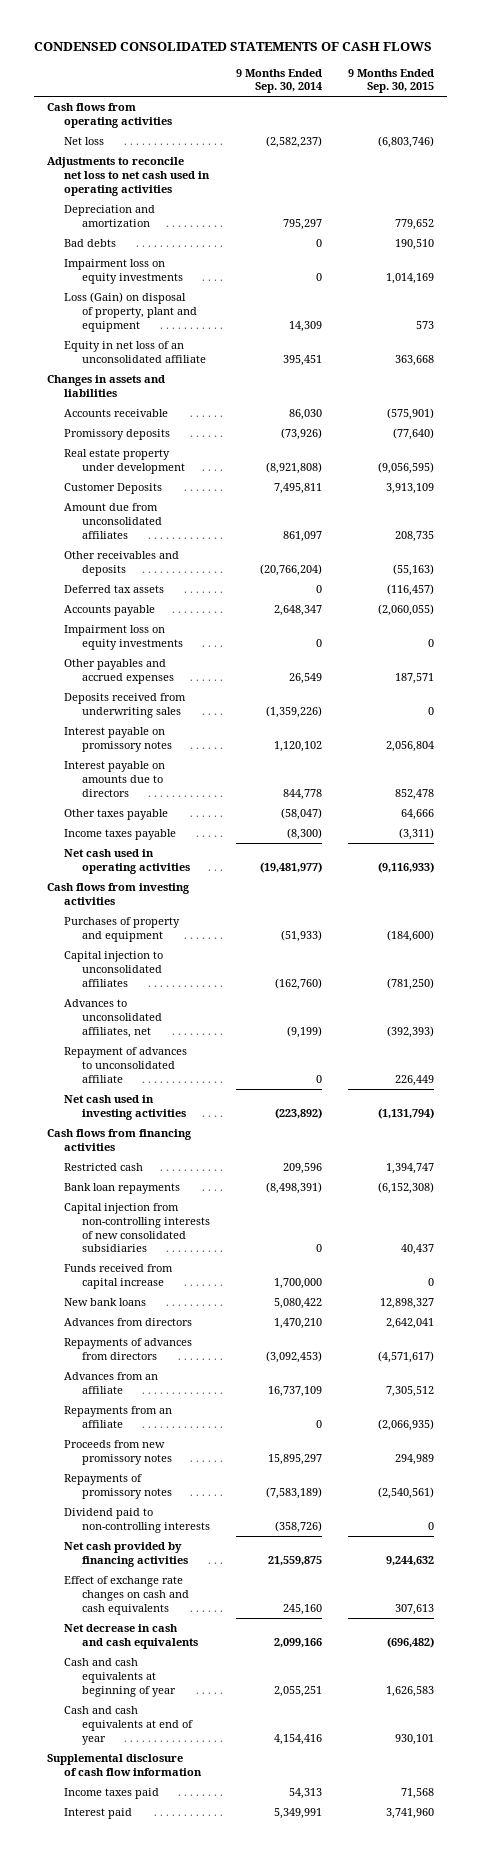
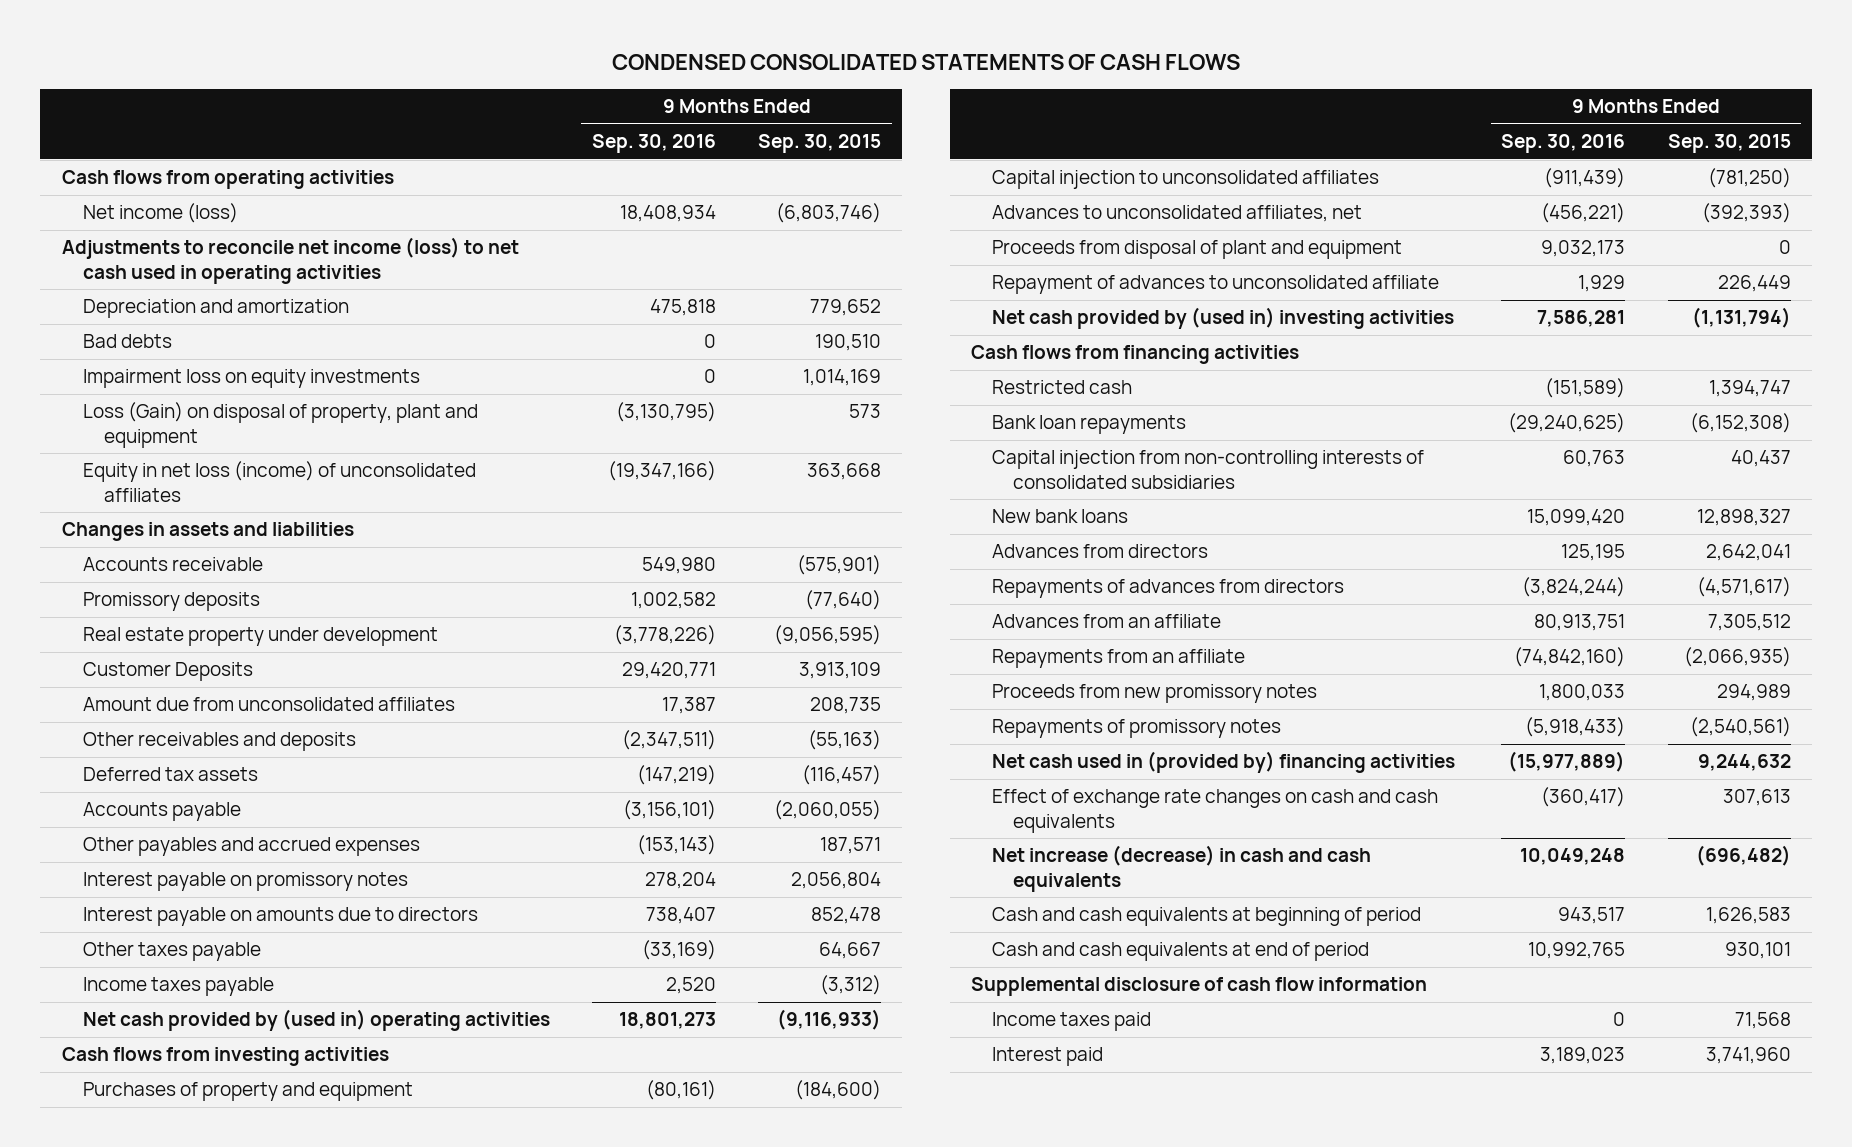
[235,68,322,94] 9 Months Ended Sep. 30, 2014 -> none
none -> [591,134,716,154] Sep. 30, 2016
[64,137,105,146] Net loss -> [82,203,238,224] Net income (loss)
[46,157,211,196] Adjustments to reconcile net loss to net cash used in operating activities -> [61,237,519,284] Adjustments to reconcile net income (loss) to net cash used in operating activities
[64,341,206,363] Equity in net loss of an unconsolidated affiliate -> [82,461,476,502] Equity in net loss (income) of unconsolidated affiliates
[64,625,183,650] Impairment loss on equity investments -> none
[64,693,187,718] Deposits received from underwriting sales -> none
[400,809,434,821] 64,666 -> [819,942,882,960] 64,667
[398,828,434,841] (3,311) -> [820,975,882,996] (3,312)
[64,849,190,874] Net cash used in operating activities -> [82,1009,550,1032] Net cash provided by (used in) operating activities
none -> [991,240,1402,260] Proceeds from disposal of plant and equipment
[64,1095,186,1120] Net cash used in investing activities -> [991,307,1454,330] Net cash provided by (used in) investing activities
[64,1264,174,1289] Funds received from capital increase -> none
[64,1203,210,1253] Capital injection from non-controlling interests of new consolidated subsidiaries -> [991,450,1424,489] Capital injection from non-controlling interests of consolidated subsidiaries
[64,1508,210,1533] Dividend paid to non-controlling interests -> none
[64,1542,188,1567] Net cash provided by financing activities -> [991,751,1455,774] Net cash used in (provided by) financing activities
[64,1624,198,1649] Net decrease in cash and cash equivalents -> [991,845,1371,892] Net increase (decrease) in cash and cash equivalents
[64,1658,176,1697] Cash and cash equivalents at beginning of year -> [991,907,1421,927] Cash and cash equivalents at beginning of period
[64,1706,193,1745] Cash and cash equivalents at end of year -> [991,942,1369,962] Cash and cash equivalents at end of period

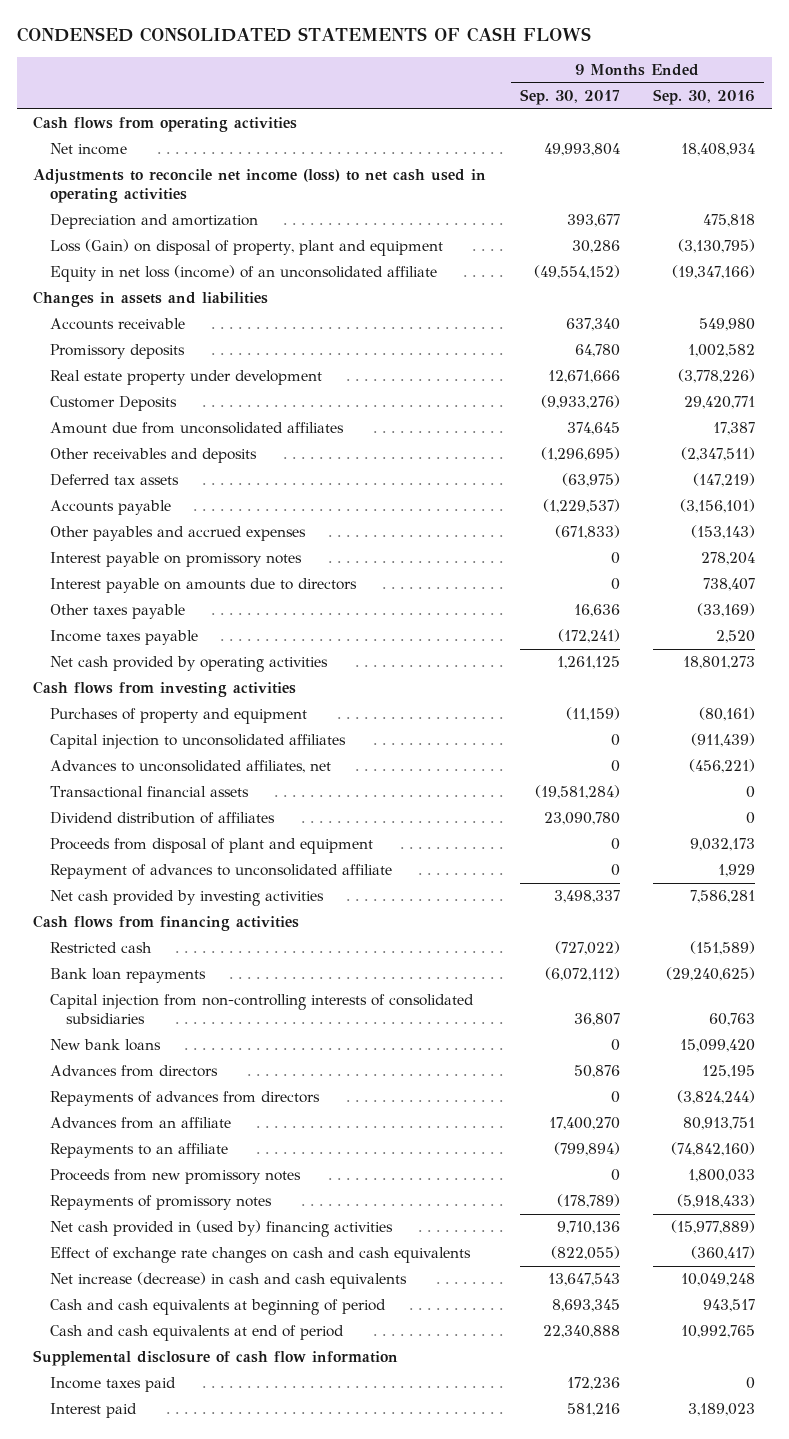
[758,134,882,154] Sep. 30, 2015 -> none
none -> [519,89,620,106] Sep. 30, 2017
[82,203,238,224] Net income (loss) -> [49,143,127,156] Net income
[82,334,172,349] Bad debts -> none
[82,369,420,389] Impairment loss on equity investments -> none
[82,461,476,502] Equity in net loss (income) of unconsolidated affiliates -> [49,265,437,283] Equity in net loss (income) of an unconsolidated affiliate
[82,1009,550,1032] Net cash provided by (used in) operating activities -> [49,656,328,673] Net cash provided by operating activities
none -> [49,786,249,799] Transactional financial assets
none -> [49,812,275,825] Dividend distribution of affiliates
[991,307,1454,330] Net cash provided by (used in) investing activities -> [49,890,324,907] Net cash provided by investing activities
[991,649,1245,669] Repayments from an affiliate -> [49,1143,228,1159] Repayments to an affiliate
[991,751,1455,774] Net cash used in (provided by) financing activities -> [49,1220,393,1238] Net cash provided in (used by) financing activities

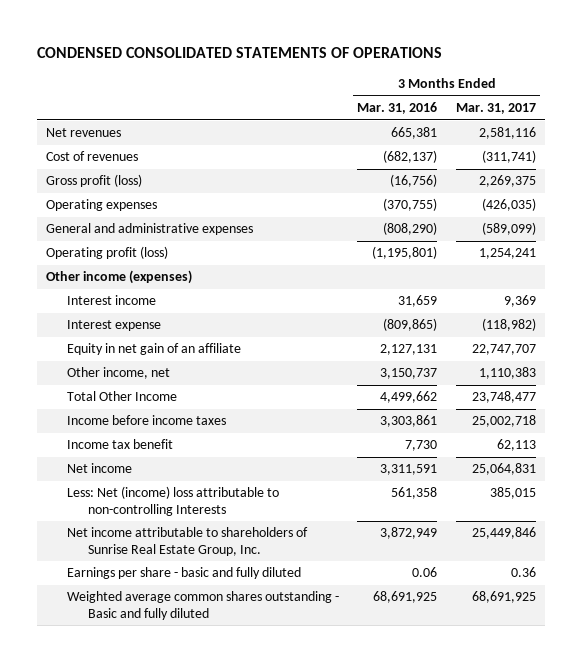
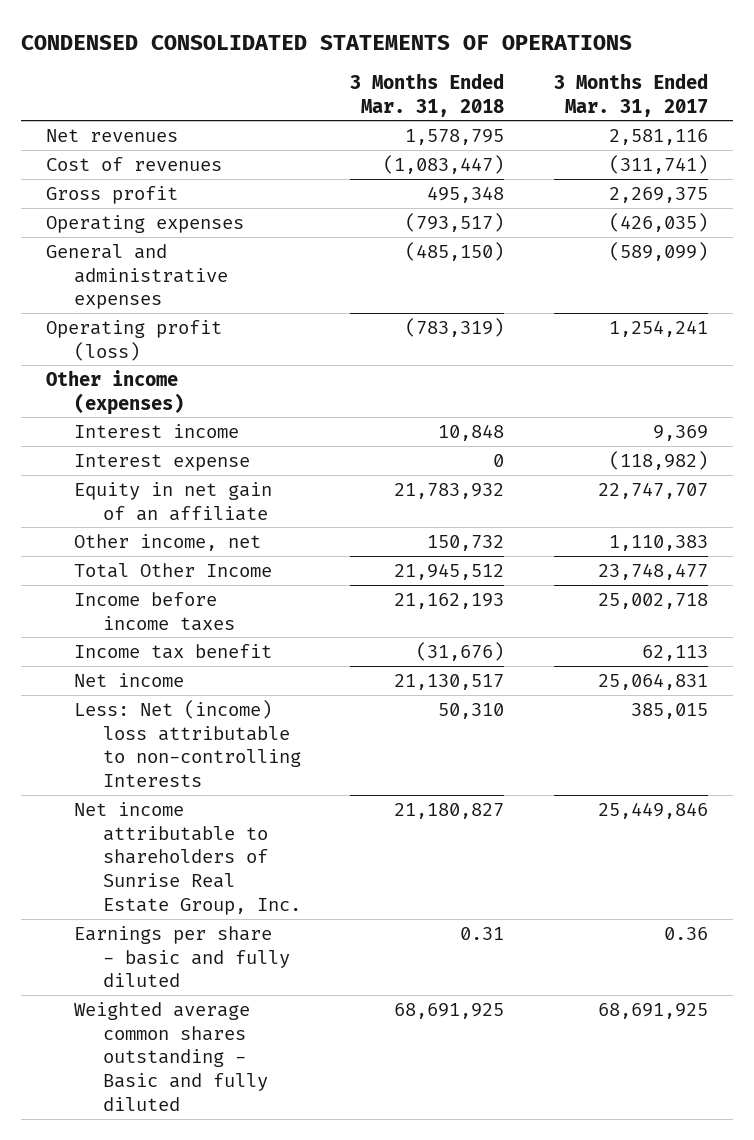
[357,101,438,114] Mar. 31, 2016 -> none
none -> [350,72,505,117] 3 Months Ended Mar. 31, 2018
[45,174,142,188] Gross profit (loss) -> [45,185,178,204] Gross profit

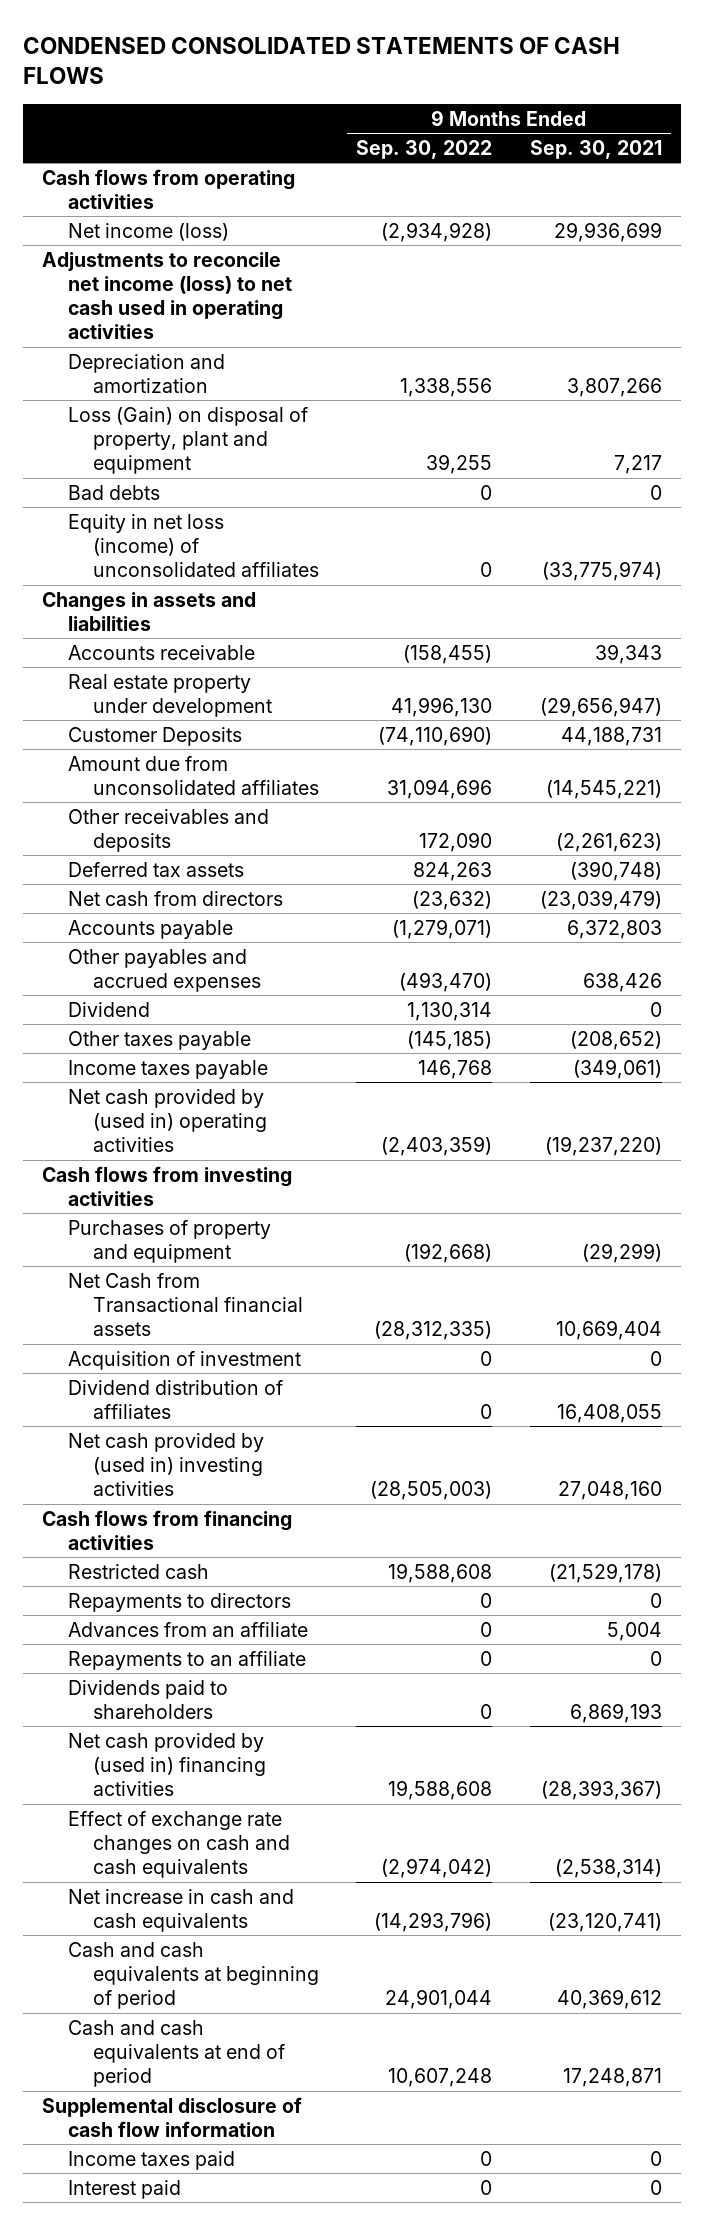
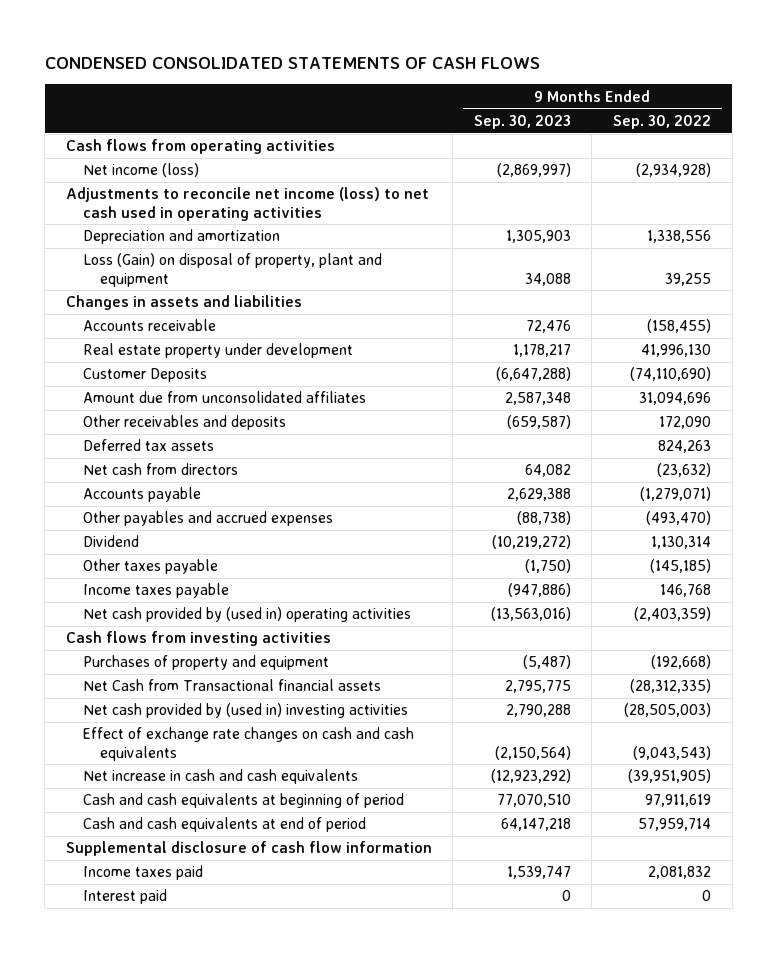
[529,139,662,159] Sep. 30, 2021 -> none
none -> [473,115,571,130] Sep. 30, 2023
[67,484,160,500] Bad debts -> none
[67,513,319,578] Equity in net loss (income) of unconsolidated affiliates -> none
[67,1350,301,1370] Acquisition of investment -> none
[67,1379,283,1419] Dividend distribution of affiliates -> none
[42,1509,293,1550] Cash flows from financing activities -> none
[67,1563,209,1579] Restricted cash -> none
[67,1592,291,1612] Repayments to directors -> none
[67,1621,308,1637] Advances from an affiliate -> none
[67,1650,306,1670] Repayments to an affiliate -> none
[67,1679,228,1719] Dividends paid to shareholders -> none
[67,1732,266,1797] Net cash provided by (used in) financing activities -> none
[381,1858,493,1879] (2,974,042) -> [633,745,712,760] (9,043,543)
[374,1911,493,1932] (14,293,796) -> [628,769,712,784] (39,951,905)
[385,1989,493,2010] 24,901,044 -> [645,794,712,808] 97,911,619
[388,2068,493,2088] 10,607,248 -> [638,818,712,832] 57,959,714
[480,2150,493,2166] 0 -> [648,866,712,880] 2,081,832

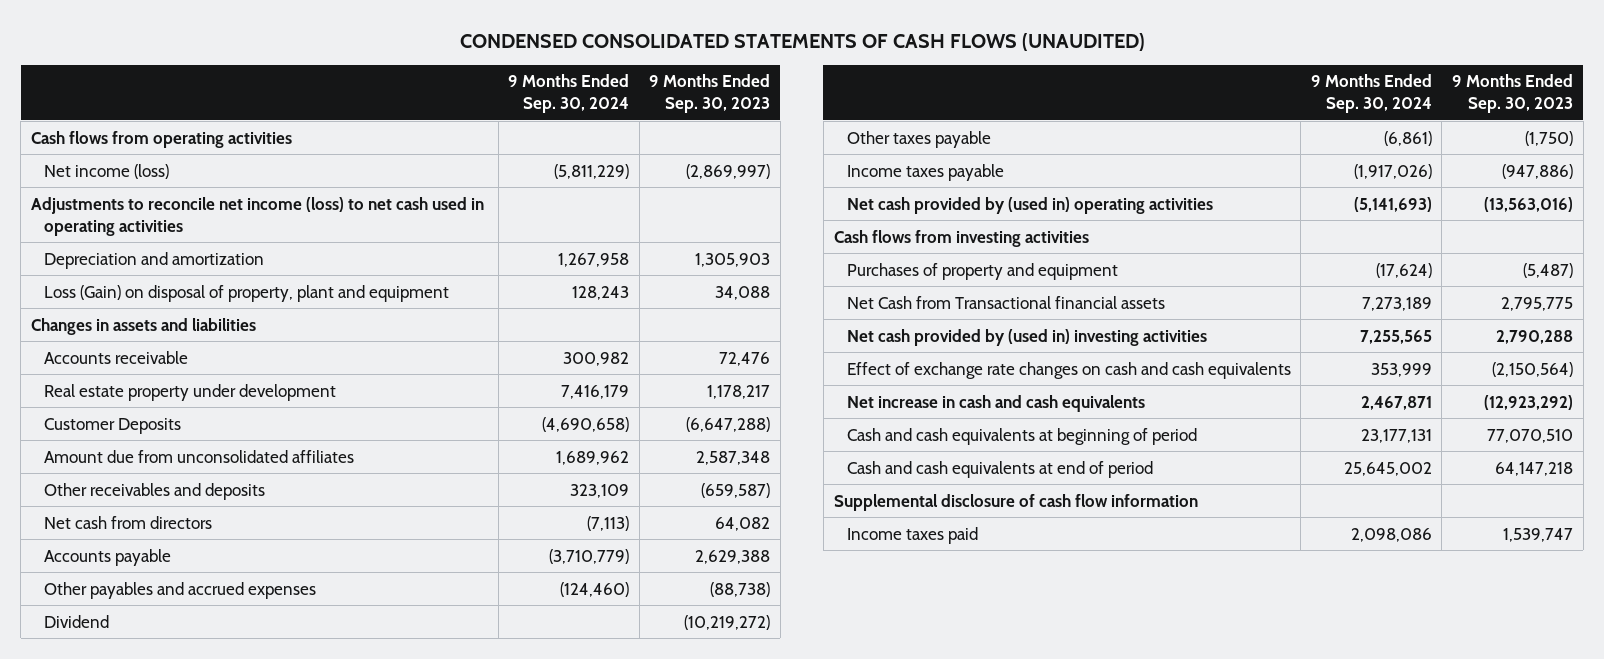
[44,56,540,69] CONDENSED CONSOLIDATED STATEMENTS OF CASH FLOWS -> [459,32,1145,51] CONDENSED CONSOLIDATED STATEMENTS OF CASH FLOWS (UNAUDITED)
[613,115,712,130] Sep. 30, 2022 -> none
none -> [508,74,630,114] 9 Months Ended Sep. 30, 2024
[82,439,214,452] Deferred tax assets -> none
[82,889,167,905] Interest paid -> none

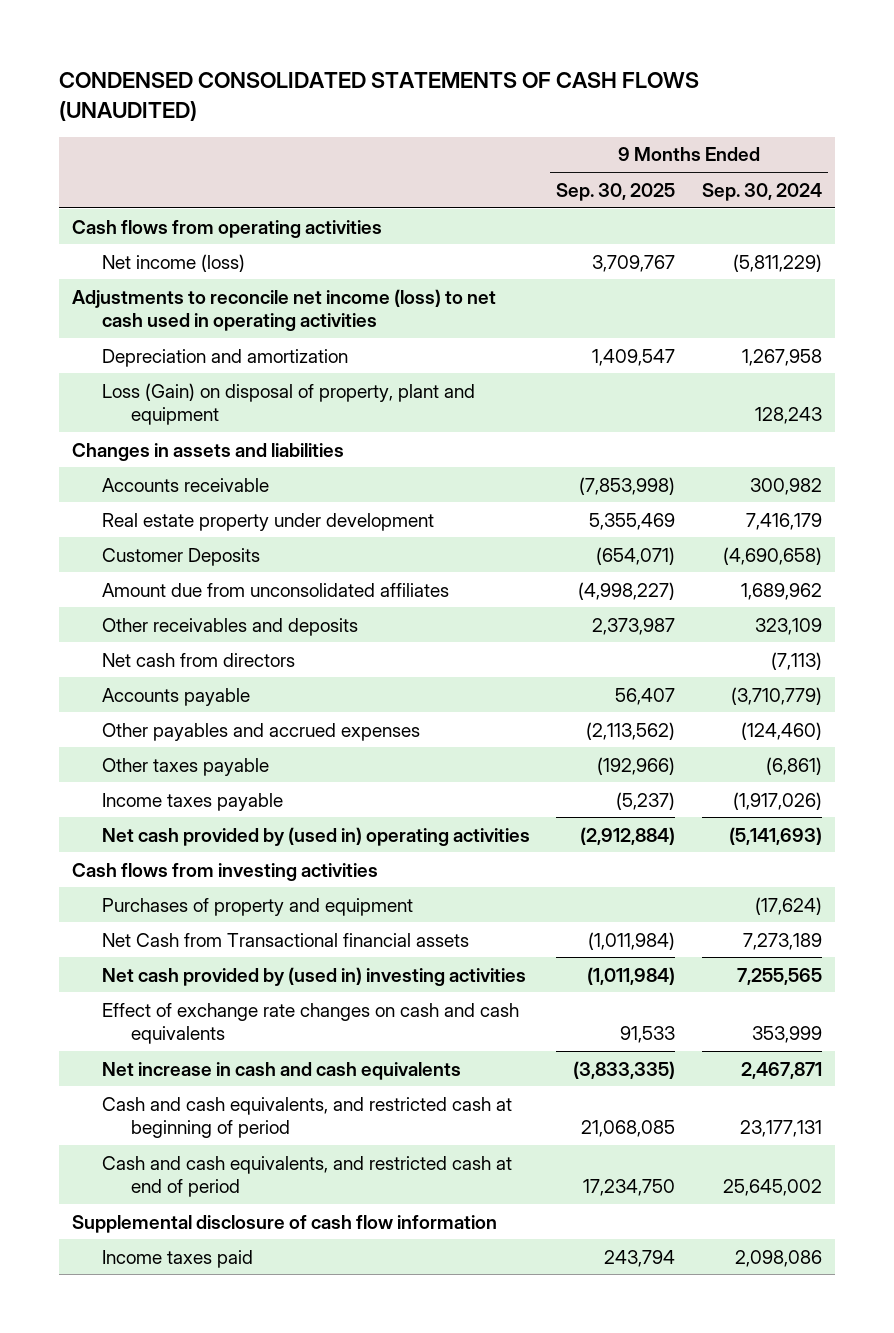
[649,74,771,114] 9 Months Ended Sep. 30, 2023 -> none
none -> [556,182,676,201] Sep. 30, 2025
[44,614,110,628] Dividend -> none
[846,427,1197,445] Cash and cash equivalents at beginning of period -> [101,1096,512,1139] Cash and cash equivalents, and restricted cash at beginning of period
[846,460,1153,478] Cash and cash equivalents at end of period -> [101,1155,512,1198] Cash and cash equivalents, and restricted cash at end of period

